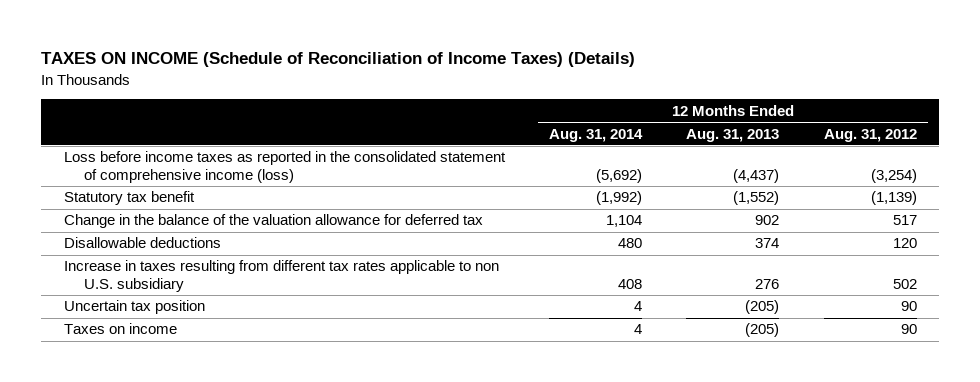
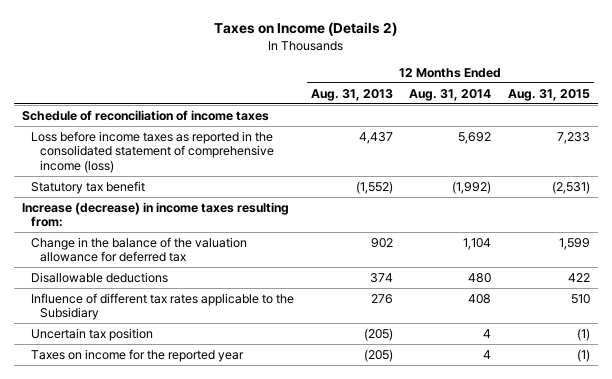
[41,52,636,68] TAXES ON INCOME (Schedule of Reconciliation of Income Taxes) (Details) -> [214,21,398,36] Taxes on Income (Details 2)
[823,128,917,142] Aug. 31, 2012 -> none
none -> [507,88,590,101] Aug. 31, 2015
none -> [22,109,270,121] Schedule of reconciliation of income taxes
[595,168,642,183] (5,692) -> [458,131,492,144] 5,692
[733,168,780,183] (4,437) -> [358,131,393,144] 4,437
none -> [22,201,290,228] Increase (decrease) in income taxes resulting from:
[63,260,499,292] Increase in taxes resulting from different tax rates applicable to non U.S. subsidiary -> [31,292,295,321] Influence of different tax rates applicable to the Subsidiary
[63,323,177,335] Taxes on income -> [31,348,245,362] Taxes on income for the reported year

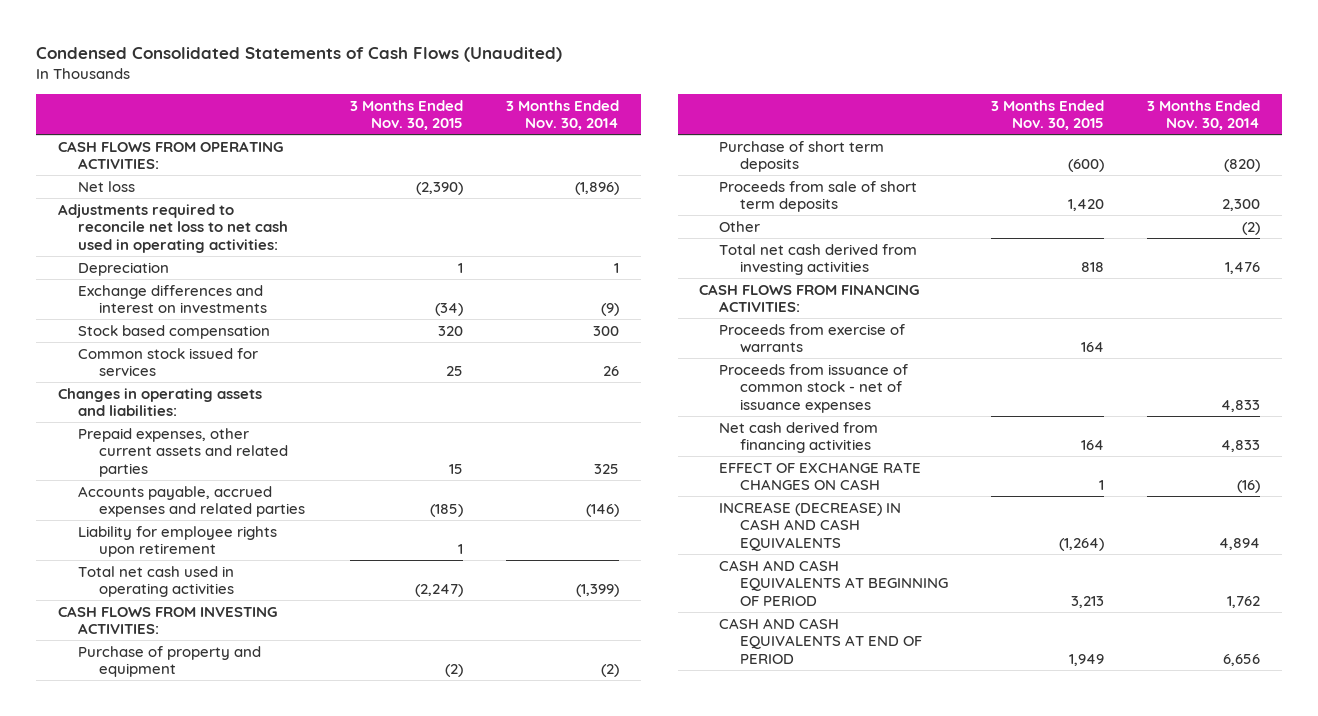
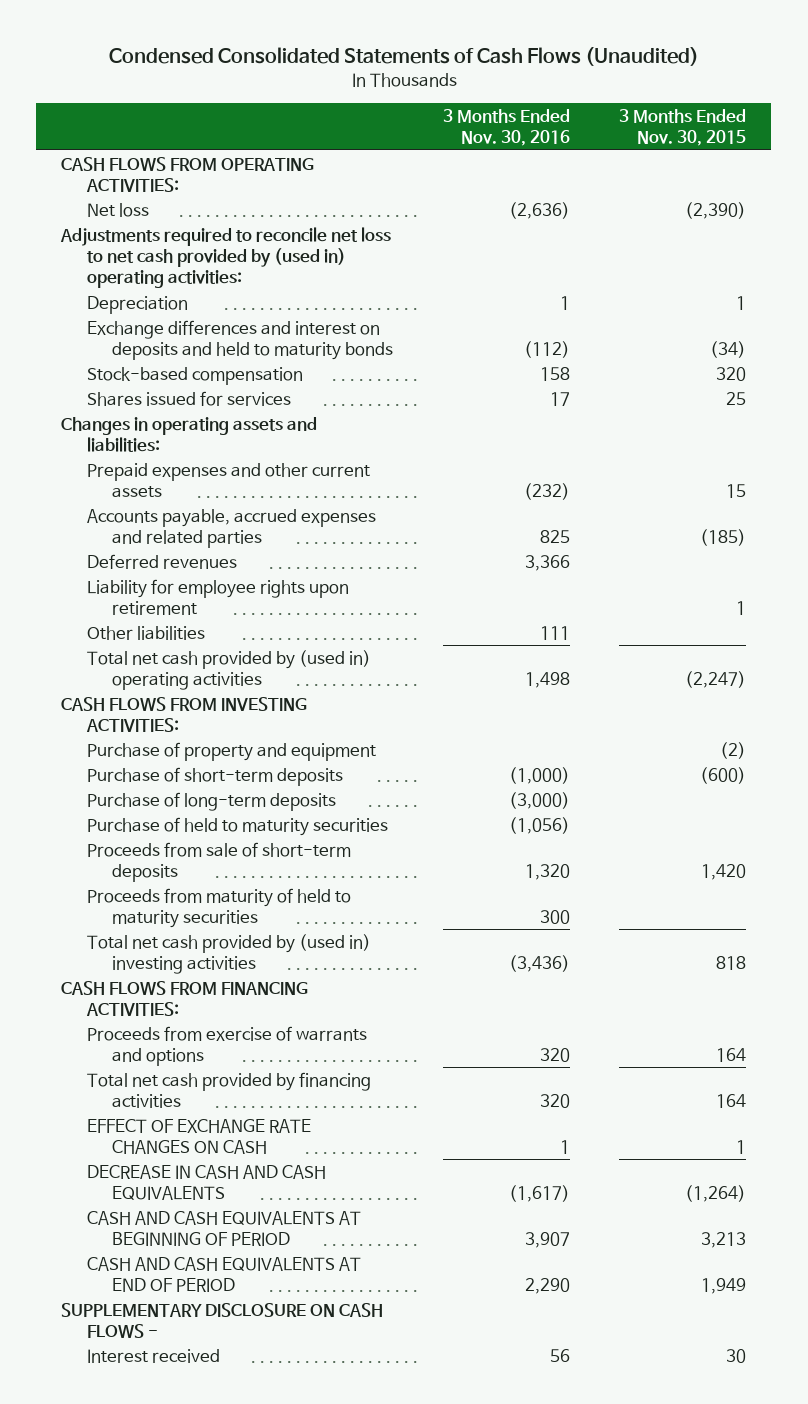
[505,99,619,131] 3 Months Ended Nov. 30, 2014 -> none
none -> [442,109,570,147] 3 Months Ended Nov. 30, 2016
[58,203,289,253] Adjustments required to reconcile net loss to net cash used in operating activities: -> [60,226,392,288] Adjustments required to reconcile net loss to net cash provided by (used in) operating activities:
[78,284,267,314] Exchange differences and interest on investments -> [86,319,394,360] Exchange differences and interest on deposits and held to maturity bonds
[78,324,271,339] Stock based compensation -> [86,366,303,385] Stock-based compensation
[78,347,259,377] Common stock issued for services -> [86,390,291,406] Shares issued for services
[78,427,288,477] Prepaid expenses, other current assets and related parties -> [86,462,370,498] Prepaid expenses and other current assets
none -> [86,553,237,569] Deferred revenues
none -> [86,625,205,640] Other liabilities
[78,565,235,598] Total net cash used in operating activities -> [86,649,371,690] Total net cash provided by (used in) operating activities
[719,220,761,232] Other -> none
[719,140,885,173] Purchase of short term deposits -> [86,766,343,786] Purchase of short-term deposits
none -> [86,791,336,811] Purchase of long-term deposits
none -> [86,816,388,836] Purchase of held to maturity securities
[719,180,918,213] Proceeds from sale of short term deposits -> [86,841,351,882] Proceeds from sale of short-term deposits
none -> [86,887,351,928] Proceeds from maturity of held to maturity securities
[719,243,918,276] Total net cash derived from investing activities -> [86,933,371,974] Total net cash provided by (used in) investing activities
[719,363,909,413] Proceeds from issuance of common stock - net of issuance expenses -> none
[719,323,906,354] Proceeds from exercise of warrants -> [86,1025,367,1066] Proceeds from exercise of warrants and options
[719,421,879,454] Net cash derived from financing activities -> [86,1071,371,1108] Total net cash provided by financing activities
[719,501,902,551] INCREASE (DECREASE) IN CASH AND CASH EQUIVALENTS -> [86,1164,326,1200] DECREASE IN CASH AND CASH EQUIVALENTS
none -> [61,1302,384,1338] SUPPLEMENTARY DISCLOSURE ON CASH FLOWS -
none -> [86,1348,220,1363] Interest received

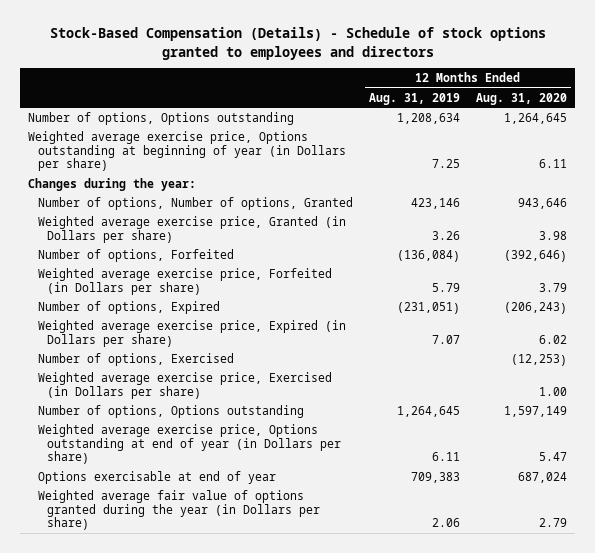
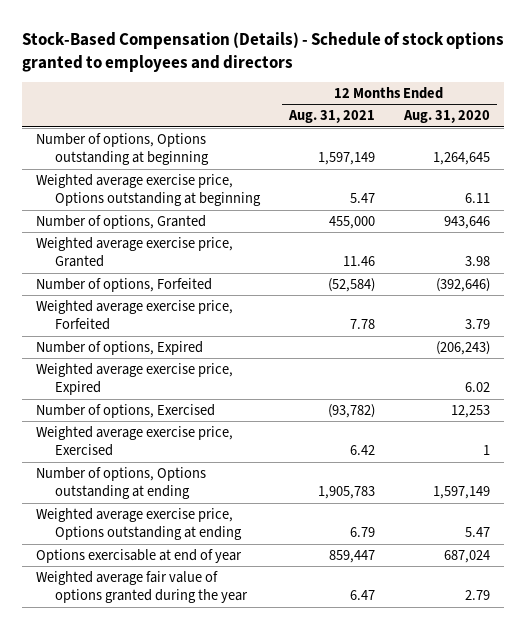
[368,92,460,105] Aug. 31, 2019 -> none
none -> [288,110,376,124] Aug. 31, 2021
[28,177,197,191] Changes during the year: -> none
[28,111,295,125] Number of options, Options outstanding -> [36,132,210,166] Number of options, Options outstanding at beginning
[28,130,346,172] Weighted average exercise price, Options outstanding at beginning of year (in Dollars per share) -> [36,173,262,207] Weighted average exercise price, Options outstanding at beginning
[37,196,353,210] Number of options, Number of options, Granted -> [36,214,207,229] Number of options, Granted
[37,215,346,243] Weighted average exercise price, Granted (in Dollars per share) -> [36,236,234,268] Weighted average exercise price, Granted
[37,267,332,295] Weighted average exercise price, Forfeited (in Dollars per share) -> [36,299,234,331] Weighted average exercise price, Forfeited
[37,319,346,347] Weighted average exercise price, Expired (in Dollars per share) -> [36,362,234,396] Weighted average exercise price, Expired
[510,353,567,366] (12,253) -> [450,404,490,418] 12,253
[37,371,332,399] Weighted average exercise price, Exercised (in Dollars per share) -> [36,425,234,457] Weighted average exercise price, Exercised
[538,386,567,396] 1.00 -> [482,445,490,456] 1
[37,404,304,418] Number of options, Options outstanding -> [36,466,207,500] Number of options, Options outstanding at ending
[37,423,342,465] Weighted average exercise price, Options outstanding at end of year (in Dollars per share) -> [36,507,243,541] Weighted average exercise price, Options outstanding at ending
[37,489,321,531] Weighted average fair value of options granted during the year (in Dollars per share) -> [36,570,249,604] Weighted average fair value of options granted during the year

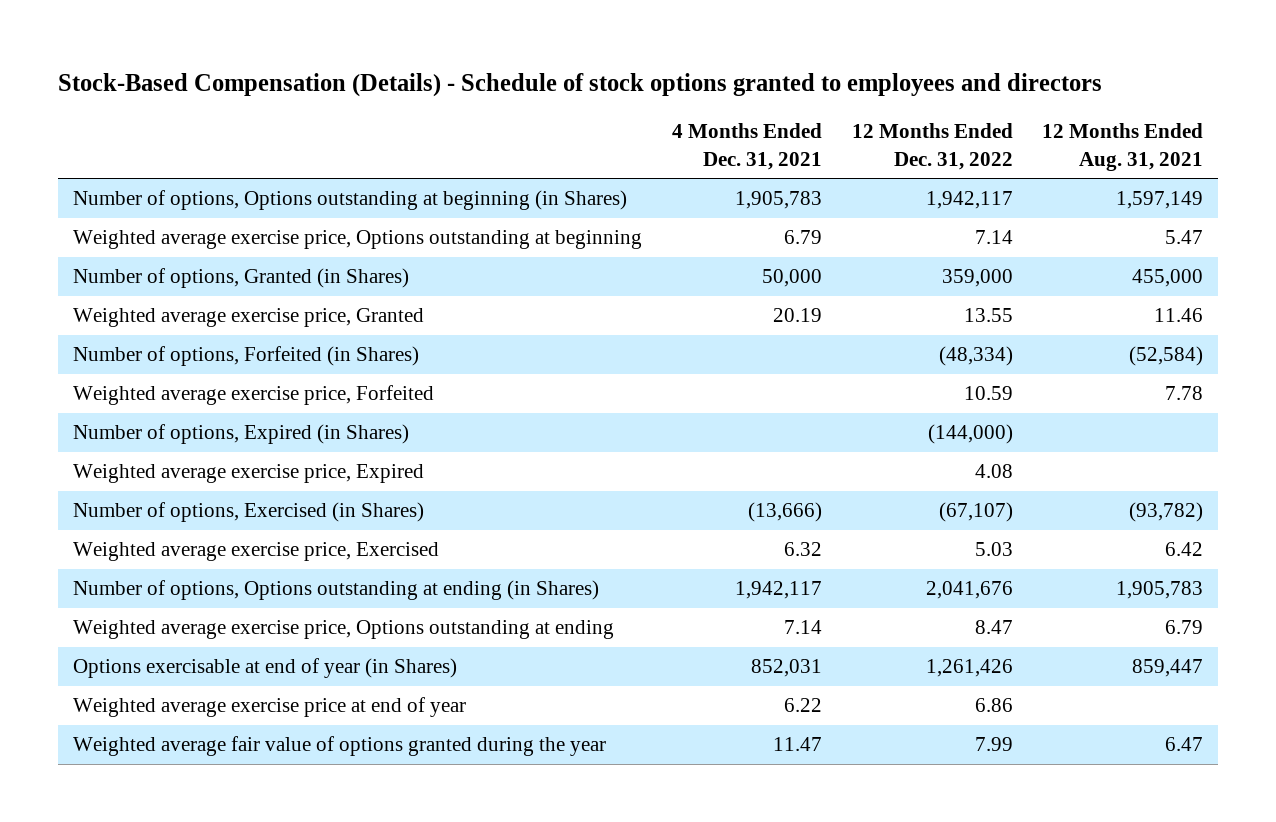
[402,110,490,124] Aug. 31, 2020 -> none
none -> [671,123,822,170] 4 Months Ended Dec. 31, 2021
none -> [851,123,1013,170] 12 Months Ended Dec. 31, 2022
[36,132,210,166] Number of options, Options outstanding at beginning -> [72,190,627,211] Number of options, Options outstanding at beginning (in Shares)
[36,214,207,229] Number of options, Granted -> [72,268,409,289] Number of options, Granted (in Shares)
[36,277,213,292] Number of options, Forfeited -> [72,346,419,367] Number of options, Forfeited (in Shares)
[36,340,204,355] Number of options, Expired -> [72,424,409,445] Number of options, Expired (in Shares)
[36,403,216,418] Number of options, Exercised -> [72,502,424,523] Number of options, Exercised (in Shares)
[36,466,207,500] Number of options, Options outstanding at ending -> [72,580,599,601] Number of options, Options outstanding at ending (in Shares)
[36,548,243,563] Options exercisable at end of year -> [72,658,457,679] Options exercisable at end of year (in Shares)
none -> [72,697,466,718] Weighted average exercise price at end of year

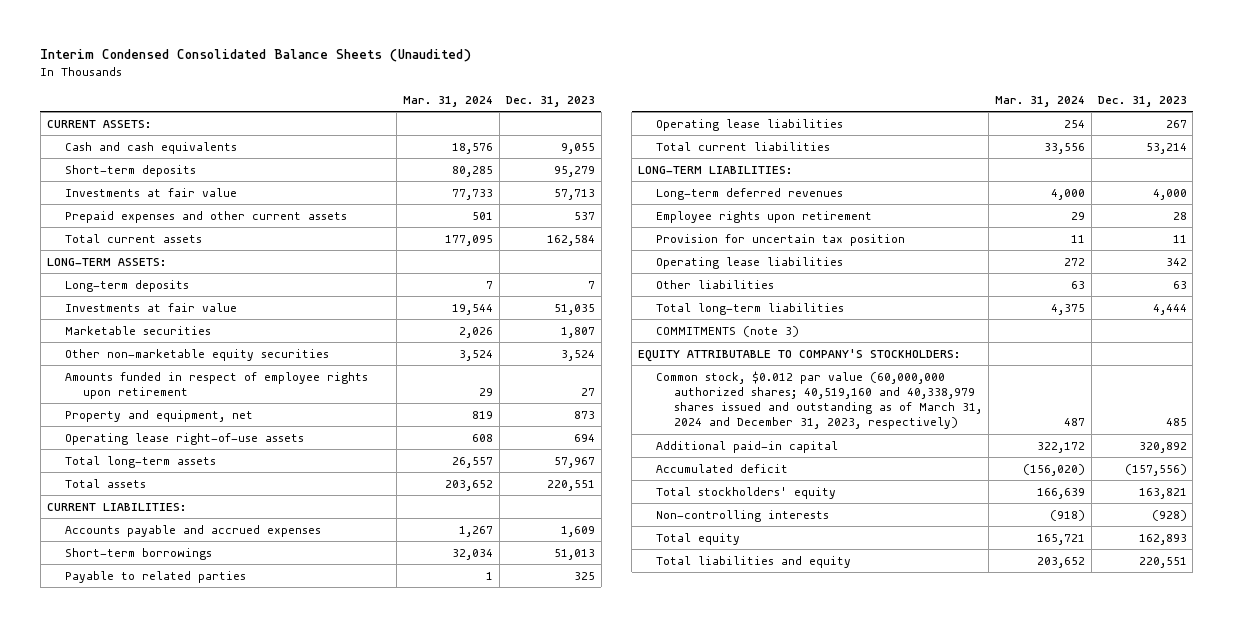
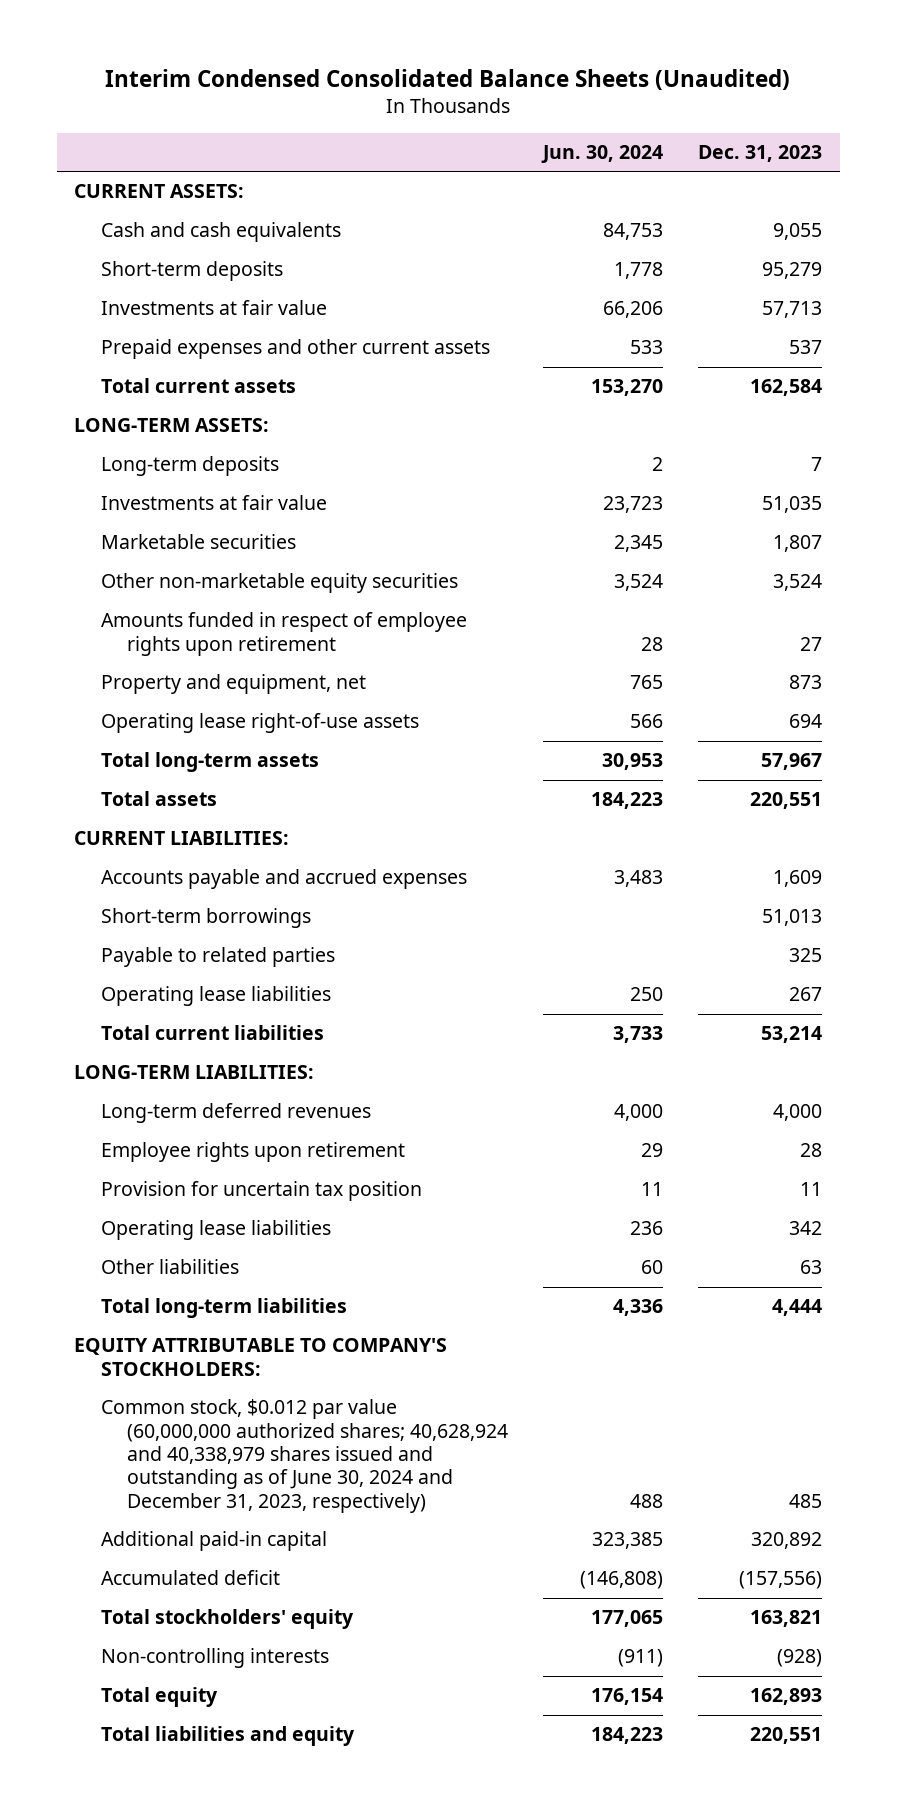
[403,95,494,107] Mar. 31, 2024 -> none
none -> [540,145,663,164] Jun. 30, 2024
[656,325,800,337] COMMITMENTS (note 3) -> none
[656,370,983,430] Common stock, $0.012 par value (60,000,000 authorized shares; 40,519,160 and 40,338,979 shares issued and outstanding as of March 31, 2024 and December 31, 2023, respectively) -> [100,1399,508,1513] Common stock, $0.012 par value (60,000,000 authorized shares; 40,628,924 and 40,338,979 shares issued and outstanding as of June 30, 2024 and December 31, 2023, respectively)

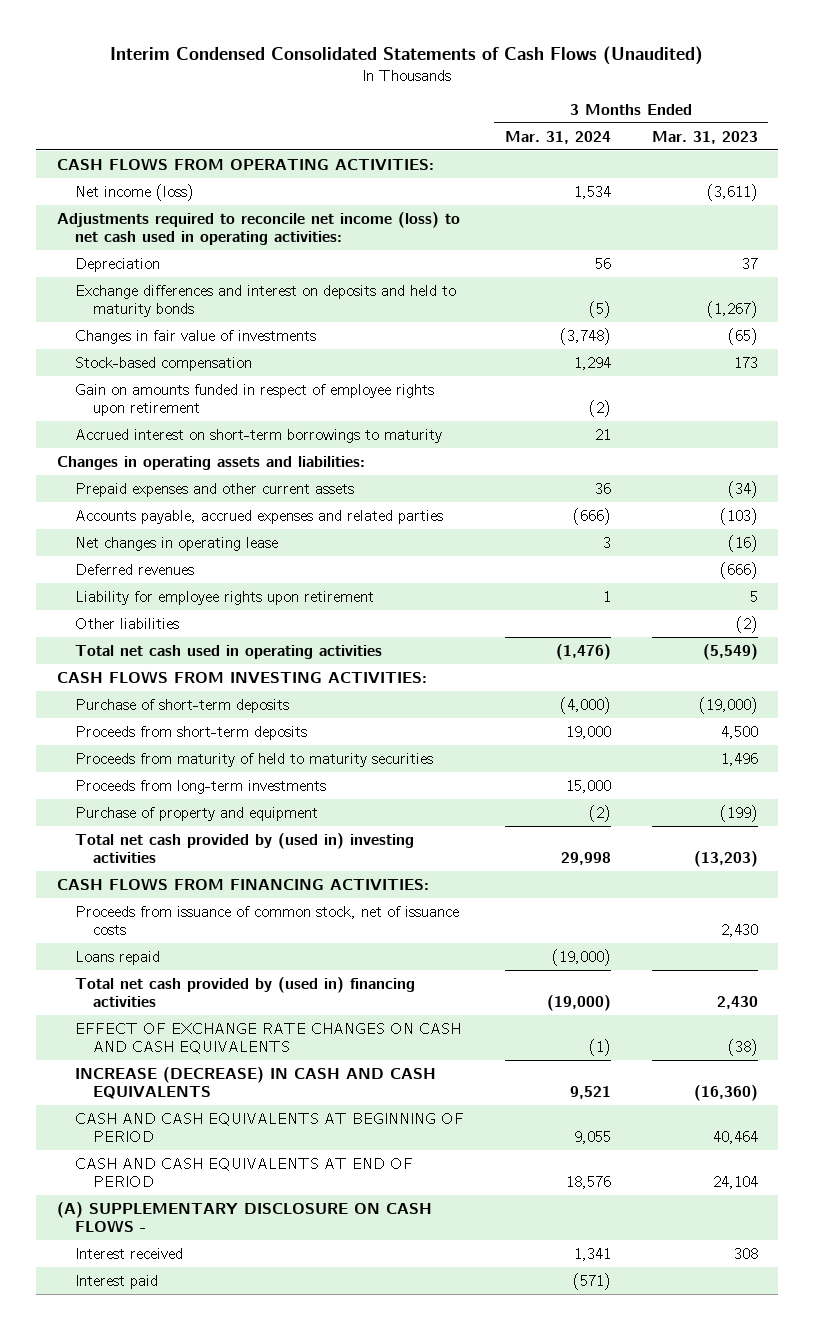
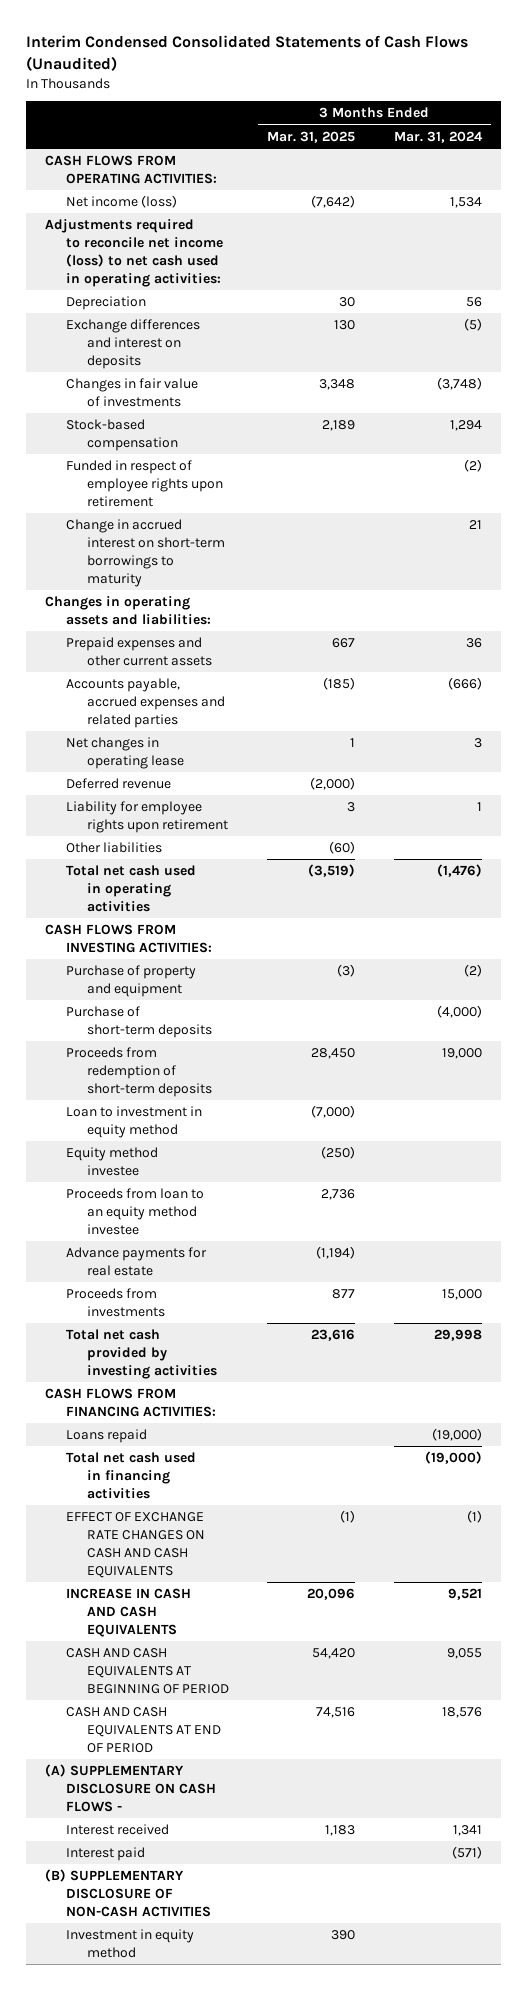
[651,130,758,144] Mar. 31, 2023 -> none
none -> [267,130,356,143] Mar. 31, 2025
[74,284,456,317] Exchange differences and interest on deposits and held to maturity bonds -> [65,319,200,369] Exchange differences and interest on deposits
[74,383,434,416] Gain on amounts funded in respect of employee rights upon retirement -> [65,460,223,507] Funded in respect of employee rights upon retirement
[74,428,442,443] Accrued interest on short-term borrowings to maturity -> [65,519,225,587] Change in accrued interest on short-term borrowings to maturity
[74,563,194,575] Deferred revenues -> none
none -> [65,778,171,790] Deferred revenue
[74,725,307,740] Proceeds from short-term deposits -> none
[74,752,433,767] Proceeds from maturity of held to maturity securities -> none
[74,779,326,794] Proceeds from long-term investments -> none
[74,698,289,713] Purchase of short-term deposits -> [65,1006,212,1038] Purchase of short-term deposits
none -> [65,1047,212,1097] Proceeds from redemption of short-term deposits
none -> [65,1106,202,1138] Loan to investment in equity method
none -> [65,1147,158,1176] Equity method investee
none -> [65,1188,204,1235] Proceeds from loan to an equity method investee
none -> [65,1247,207,1276] Advance payments for real estate
none -> [65,1288,165,1317] Proceeds from investments
[74,832,414,863] Total net cash provided by (used in) investing activities -> [65,1329,217,1379] Total net cash provided by investing activities
[74,905,459,935] Proceeds from issuance of common stock, net of issuance costs -> none
[74,976,415,1007] Total net cash provided by (used in) financing activities -> [65,1452,196,1499] Total net cash used in financing activities
[74,1066,436,1099] INCREASE (DECREASE) IN CASH AND CASH EQUIVALENTS -> [65,1588,191,1637] INCREASE IN CASH AND CASH EQUIVALENTS
none -> [44,1869,211,1917] (B) SUPPLEMENTARY DISCLOSURE OF NON-CASH ACTIVITIES
none -> [65,1929,194,1958] Investment in equity method

